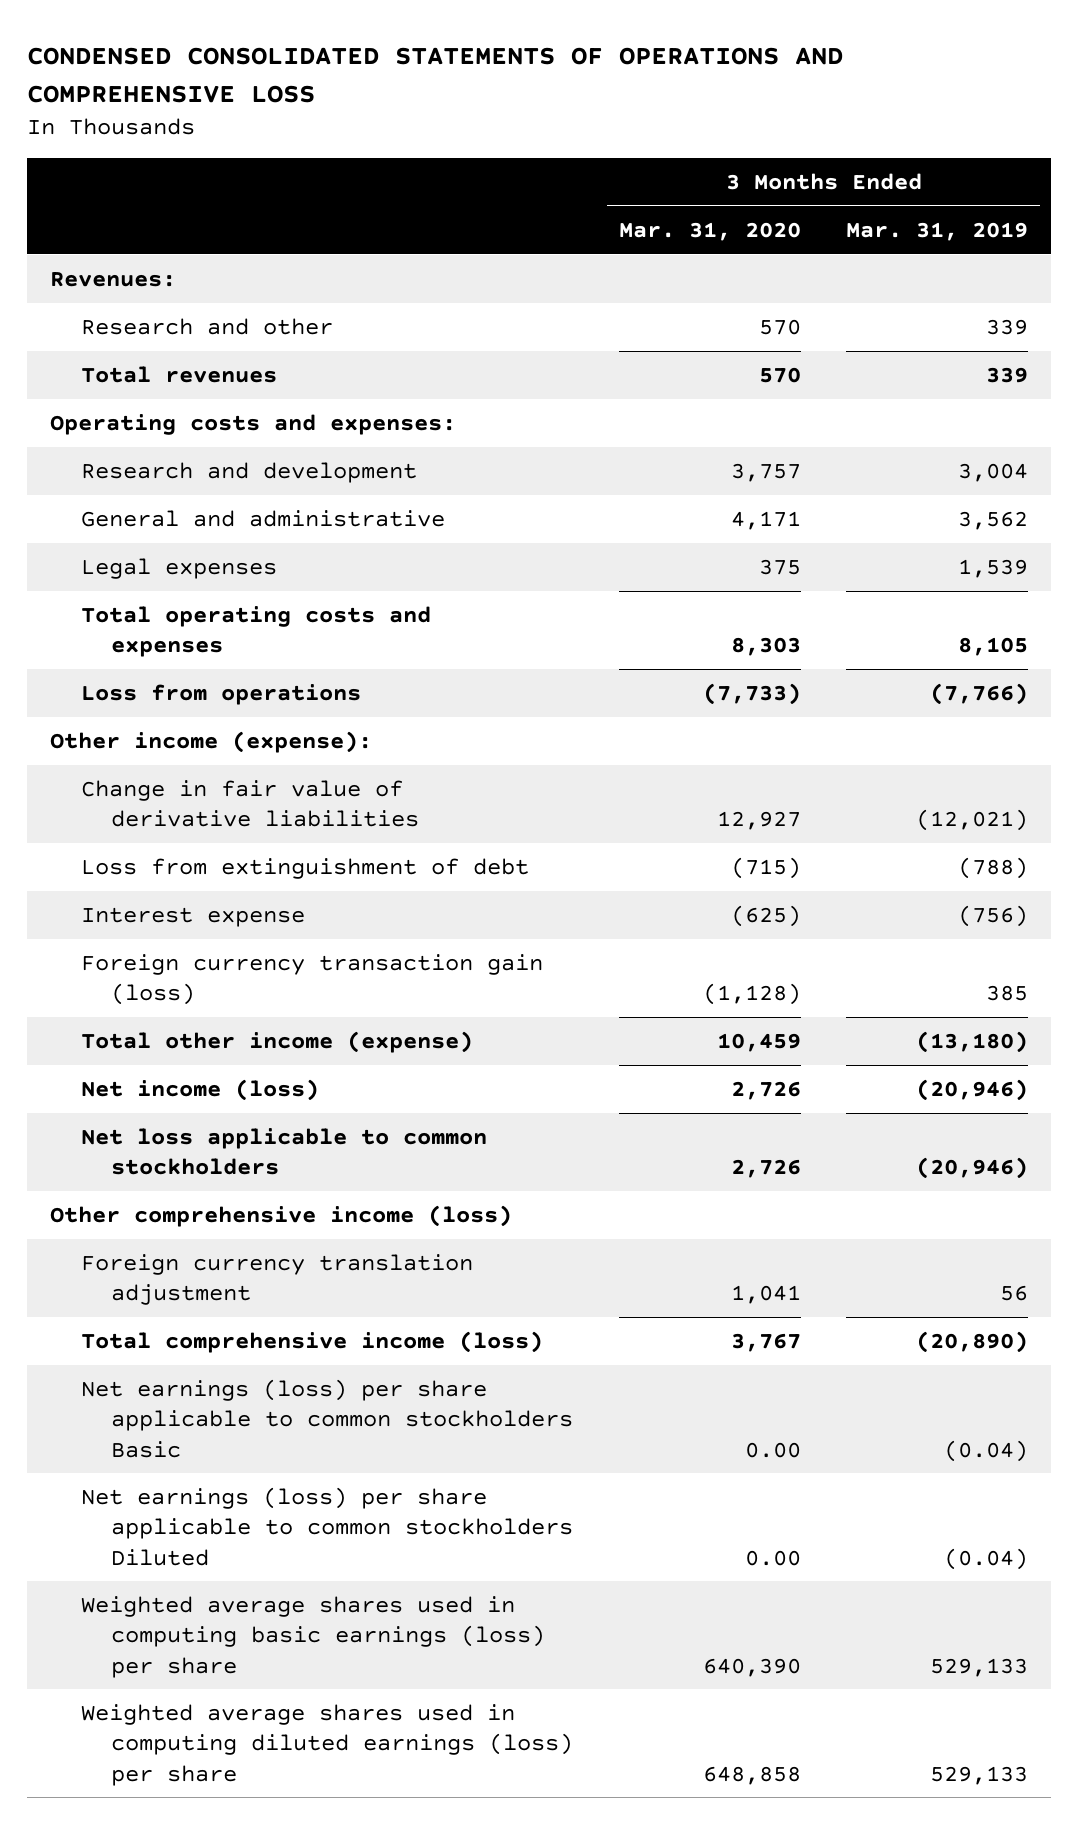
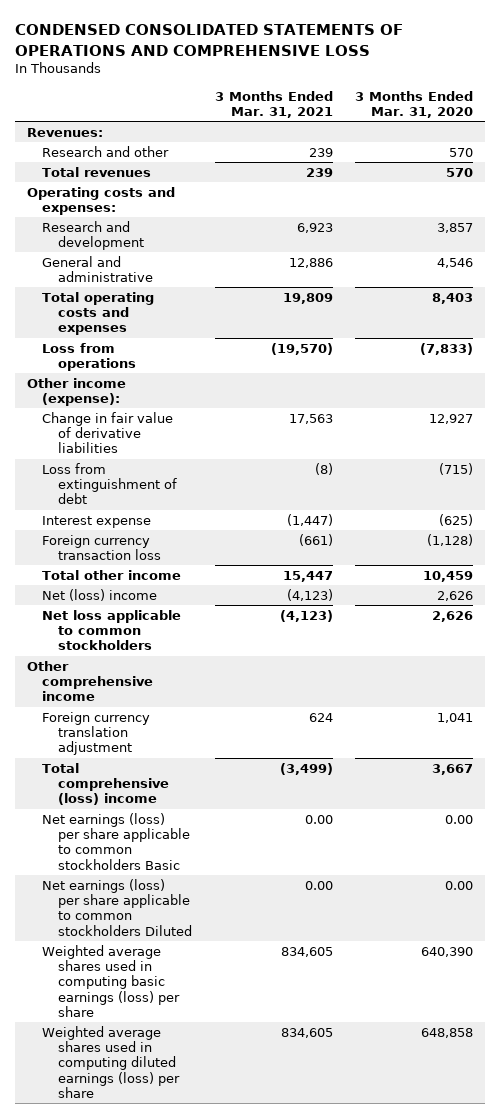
[846,221,1029,241] Mar. 31, 2019 -> none
none -> [214,90,333,118] 3 Months Ended Mar. 31, 2021
[80,557,277,579] Legal expenses -> none
[730,462,801,482] 3,757 -> [437,222,474,233] 3,857
[730,510,801,530] 4,171 -> [437,257,474,268] 4,546
[730,637,801,657] 8,303 -> [432,292,474,304] 8,403
[702,682,801,705] (7,733) -> [420,342,474,355] (7,833)
[80,953,543,1006] Foreign currency transaction gain (loss) -> [42,534,162,561] Foreign currency transaction loss
[80,1030,473,1053] Total other income (expense) -> [42,569,182,580] Total other income
[80,1078,319,1101] Net income (loss) -> [42,588,158,601] Net (loss) income
[730,1080,801,1100] 2,726 -> [437,590,474,601] 2,626
[730,1159,801,1179] 2,726 -> [432,610,474,622] 2,626
[50,1204,513,1227] Other comprehensive income (loss) -> [26,660,154,702] Other comprehensive income
[80,1330,543,1353] Total comprehensive income (loss) -> [42,762,170,806] Total comprehensive (loss) income
[730,1332,801,1352] 3,767 -> [432,763,474,775] 3,667

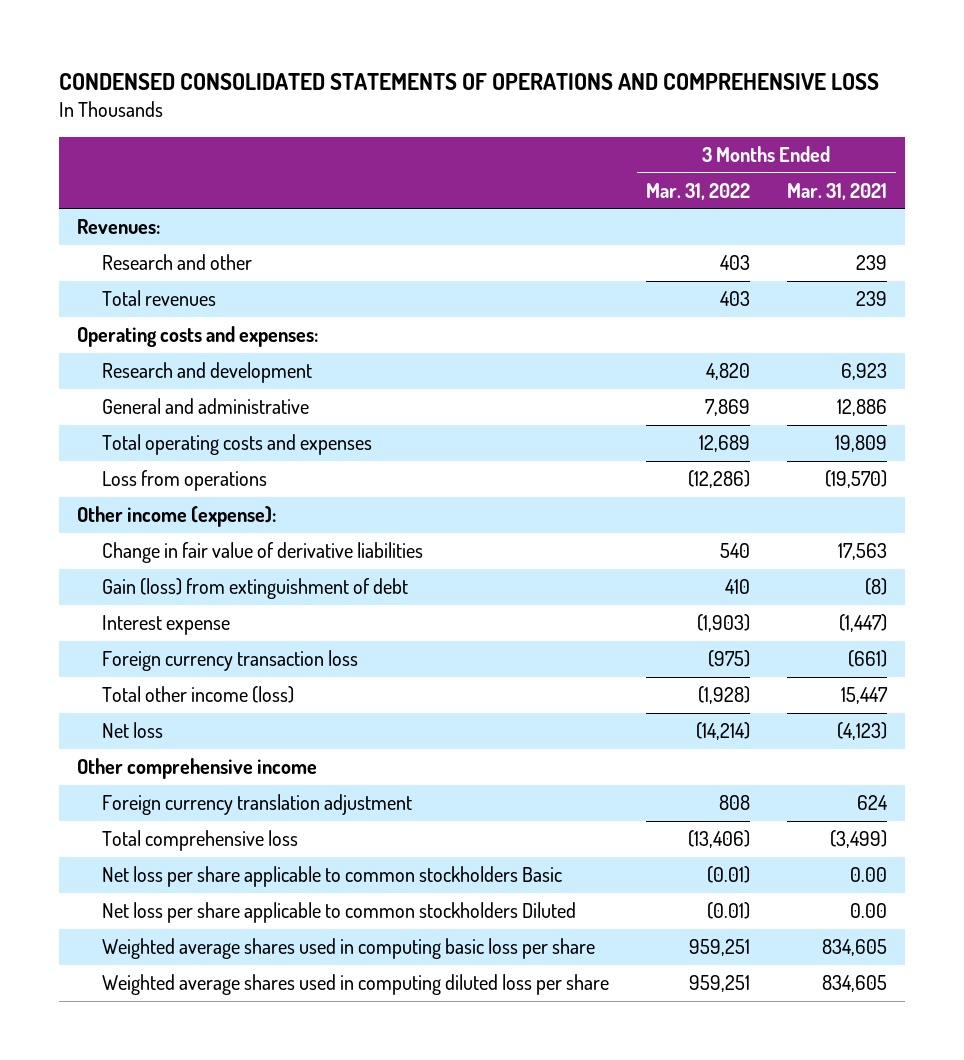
[355,90,474,118] 3 Months Ended Mar. 31, 2020 -> none
none -> [645,182,750,200] Mar. 31, 2022
[42,462,178,505] Loss from extinguishment of debt -> [102,578,409,600] Gain (loss) from extinguishment of debt
[42,609,182,651] Net loss applicable to common stockholders -> none
[42,569,182,580] Total other income -> [102,686,295,704] Total other income (loss)
[42,588,158,601] Net (loss) income -> [102,722,164,739] Net loss
[42,762,170,806] Total comprehensive (loss) income -> [102,830,299,852] Total comprehensive loss
[42,812,191,870] Net earnings (loss) per share applicable to common stockholders Basic -> [102,866,563,888] Net loss per share applicable to common stockholders Basic
[42,878,193,936] Net earnings (loss) per share applicable to common stockholders Diluted -> [102,902,577,924] Net loss per share applicable to common stockholders Diluted
[42,944,181,1018] Weighted average shares used in computing basic earnings (loss) per share -> [102,938,596,960] Weighted average shares used in computing basic loss per share
[42,1025,181,1099] Weighted average shares used in computing diluted earnings (loss) per share -> [102,974,610,996] Weighted average shares used in computing diluted loss per share

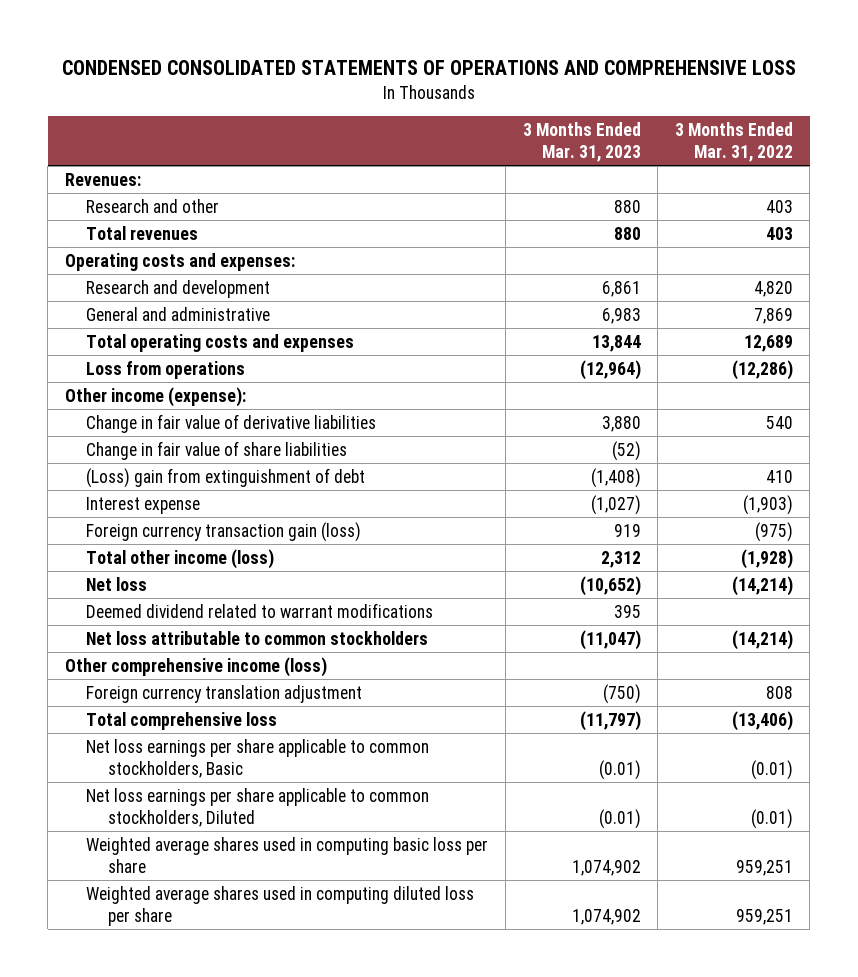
[786,182,887,200] Mar. 31, 2021 -> none
none -> [522,121,641,163] 3 Months Ended Mar. 31, 2023
none -> [86,440,348,460] Change in fair value of share liabilities
[102,578,409,600] Gain (loss) from extinguishment of debt -> [86,467,366,488] (Loss) gain from extinguishment of debt
[102,650,359,672] Foreign currency transaction loss -> [86,521,362,542] Foreign currency transaction gain (loss)
none -> [86,602,434,618] Deemed dividend related to warrant modifications
none -> [86,630,429,645] Net loss attributable to common stockholders
[77,758,318,780] Other comprehensive income -> [64,656,327,677] Other comprehensive income (loss)
[102,866,563,888] Net loss per share applicable to common stockholders Basic -> [86,738,430,778] Net loss earnings per share applicable to common stockholders, Basic
[102,902,577,924] Net loss per share applicable to common stockholders Diluted -> [86,787,430,827] Net loss earnings per share applicable to common stockholders, Diluted

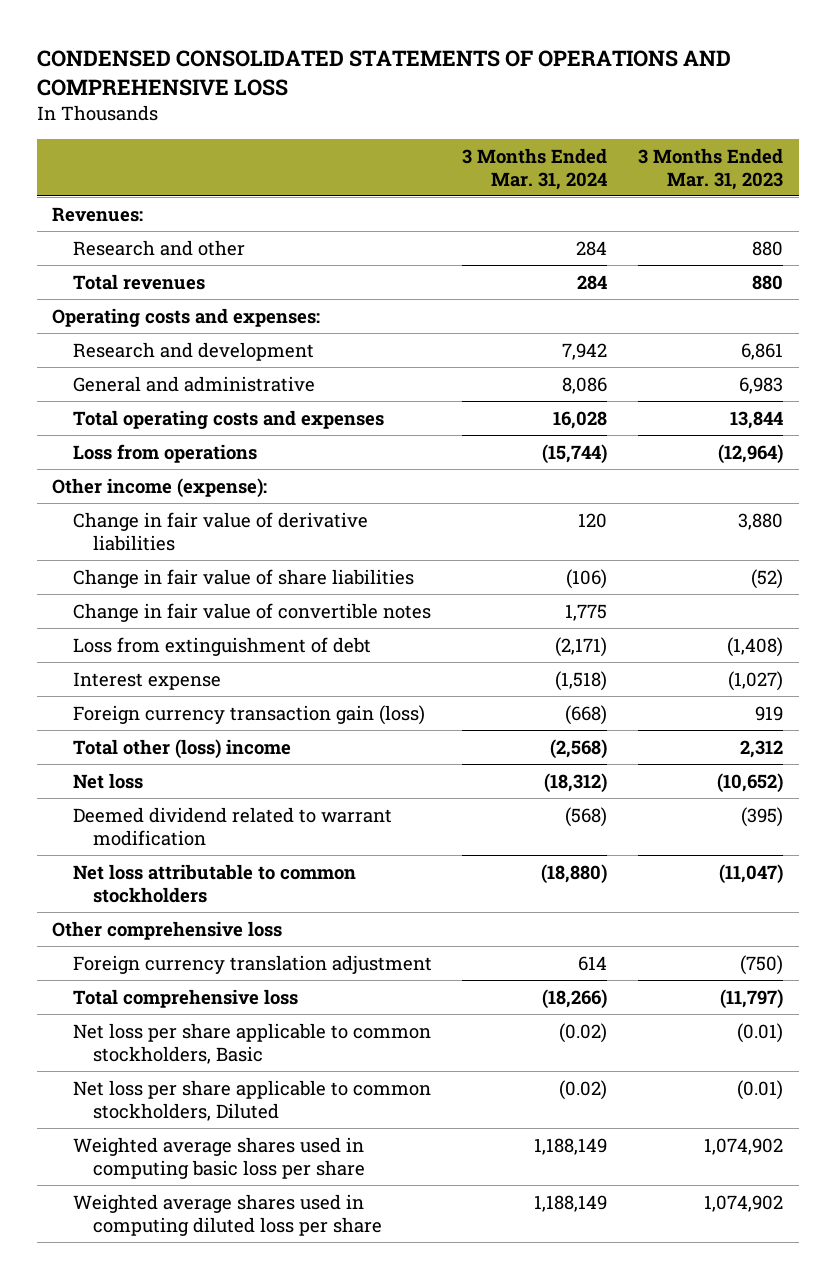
[674,121,793,163] 3 Months Ended Mar. 31, 2022 -> none
none -> [462,147,608,190] 3 Months Ended Mar. 31, 2024
none -> [72,602,431,622] Change in fair value of convertible notes
[86,467,366,488] (Loss) gain from extinguishment of debt -> [72,636,371,656] Loss from extinguishment of debt
[86,548,275,569] Total other income (loss) -> [72,738,291,759] Total other (loss) income
[86,602,434,618] Deemed dividend related to warrant modifications -> [72,806,392,846] Deemed dividend related to warrant modification
[613,604,641,618] 395 -> [741,806,784,827] (395)
[64,656,327,677] Other comprehensive income (loss) -> [52,920,283,940] Other comprehensive loss
[86,738,430,778] Net loss earnings per share applicable to common stockholders, Basic -> [72,1022,431,1064] Net loss per share applicable to common stockholders, Basic
[86,787,430,827] Net loss earnings per share applicable to common stockholders, Diluted -> [72,1079,431,1121] Net loss per share applicable to common stockholders, Diluted

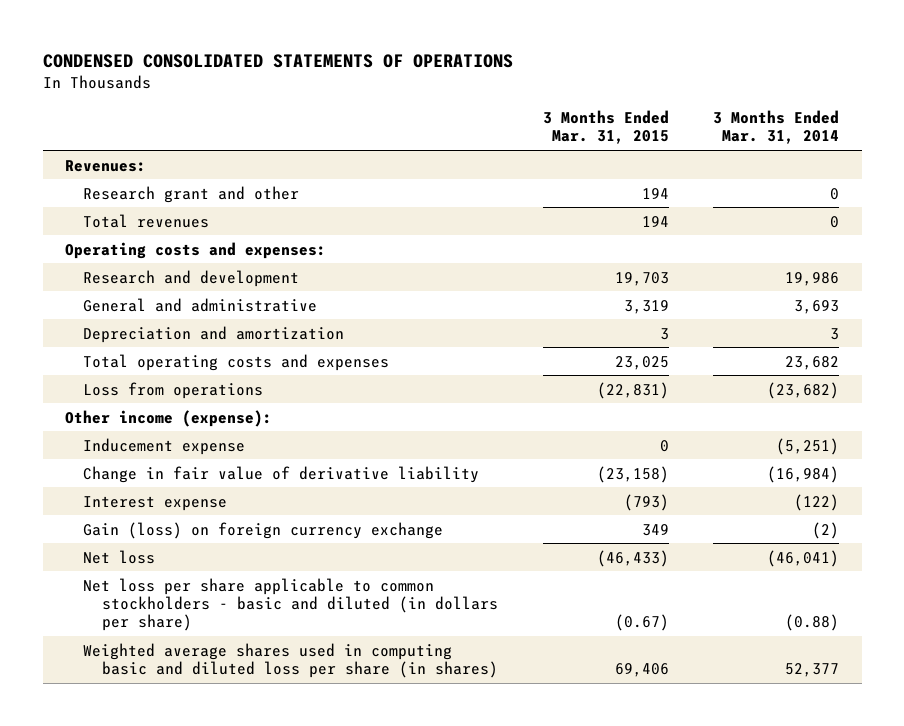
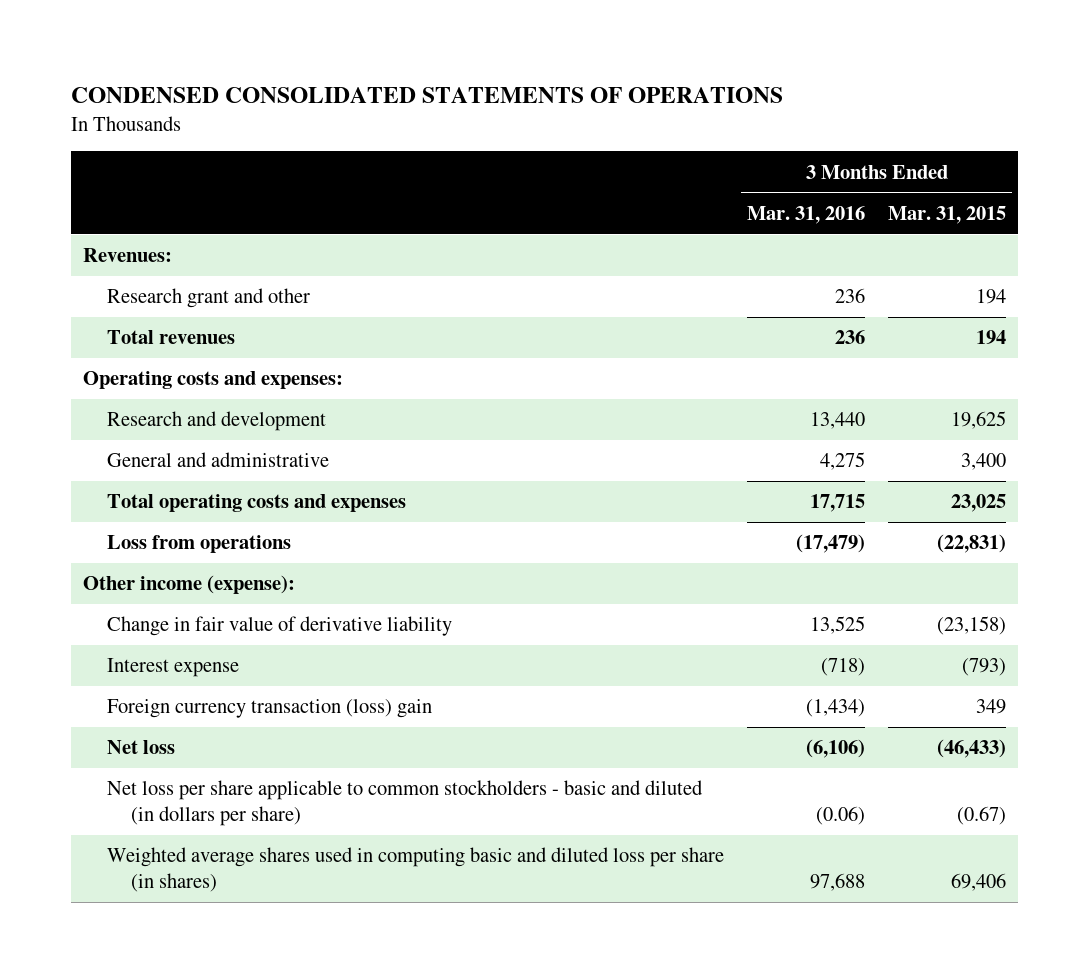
[713,109,840,145] 3 Months Ended Mar. 31, 2014 -> none
none -> [747,205,866,224] Mar. 31, 2016
[83,325,345,343] Depreciation and amortization -> none
[614,271,669,286] 19,703 -> [951,411,1007,430] 19,625
[623,299,669,314] 3,319 -> [961,453,1007,471] 3,400
[83,437,246,455] Inducement expense -> none
[83,521,444,539] Gain (loss) on foreign currency exchange -> [106,699,432,719] Foreign currency transaction (loss) gain

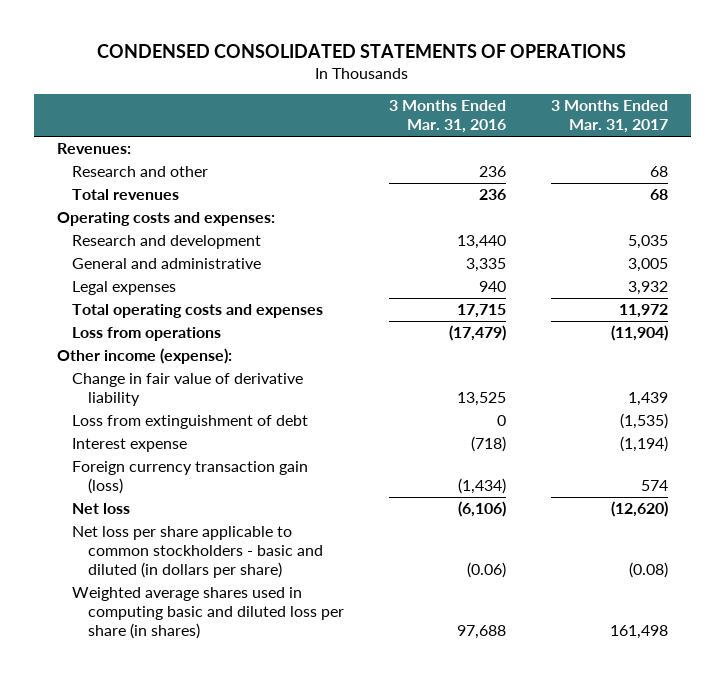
[888,205,1007,224] Mar. 31, 2015 -> none
none -> [551,100,669,134] 3 Months Ended Mar. 31, 2017
[106,288,310,309] Research grant and other -> [72,166,209,178] Research and other
[820,452,866,471] 4,275 -> [466,258,507,273] 3,335
none -> [72,281,177,296] Legal expenses
none -> [72,415,309,430] Loss from extinguishment of debt
[106,699,432,719] Foreign currency transaction (loss) gain -> [72,461,309,494] Foreign currency transaction gain (loss)

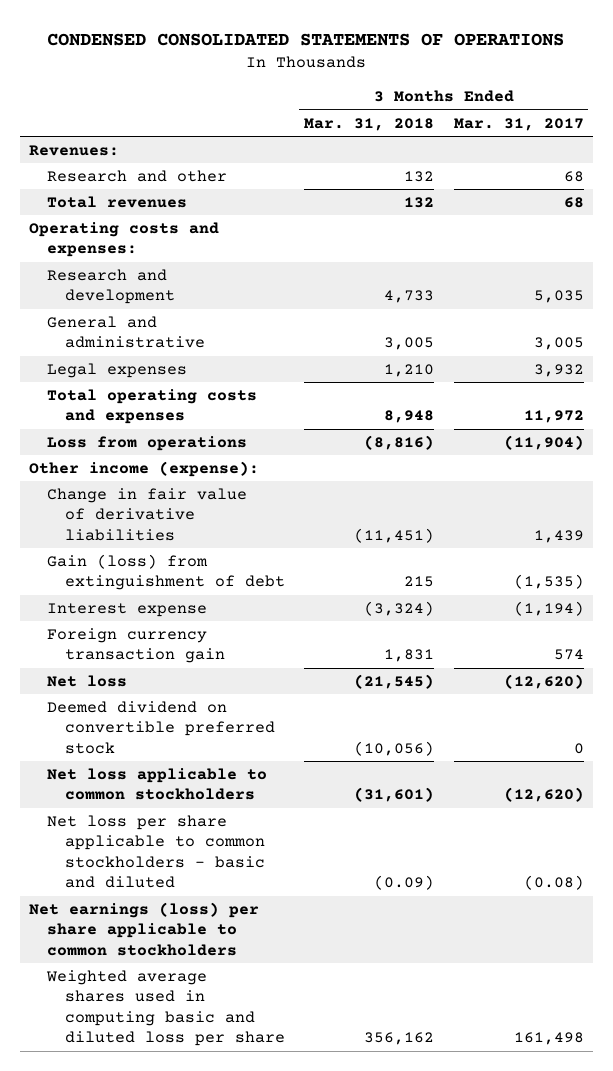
[389,100,507,134] 3 Months Ended Mar. 31, 2016 -> none
none -> [304,117,435,131] Mar. 31, 2018
[72,373,304,406] Change in fair value of derivative liability -> [46,487,247,541] Change in fair value of derivative liabilities
[72,415,309,430] Loss from extinguishment of debt -> [46,553,285,591] Gain (loss) from extinguishment of debt
[72,461,309,494] Foreign currency transaction gain (loss) -> [46,627,225,664] Foreign currency transaction gain
none -> [46,700,275,754] Deemed dividend on convertible preferred stock
none -> [46,767,267,801] Net loss applicable to common stockholders
[72,526,324,578] Net loss per share applicable to common stockholders - basic and diluted (in dollars per share) -> [46,814,265,889] Net loss per share applicable to common stockholders - basic and diluted
none -> [29,901,260,956] Net earnings (loss) per share applicable to common stockholders
[72,587,345,639] Weighted average shares used in computing basic and diluted loss per share (in shares) -> [45,969,285,1047] Weighted average shares used in computing basic and diluted loss per share

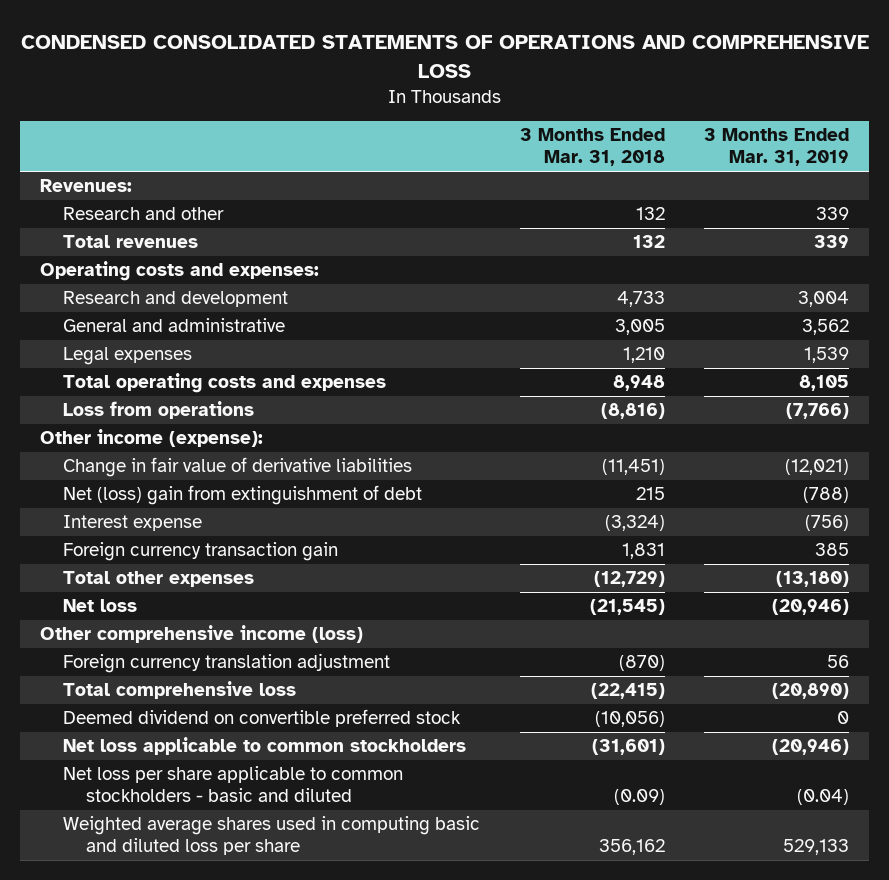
[47,33,565,47] CONDENSED CONSOLIDATED STATEMENTS OF OPERATIONS -> [20,34,869,78] CONDENSED CONSOLIDATED STATEMENTS OF OPERATIONS AND COMPREHENSIVE LOSS
[453,117,584,131] Mar. 31, 2017 -> none
none -> [704,128,850,167] 3 Months Ended Mar. 31, 2019
[46,553,285,591] Gain (loss) from extinguishment of debt -> [63,485,423,506] Net (loss) gain from extinguishment of debt
none -> [63,571,255,588] Total other expenses
none -> [40,625,364,644] Other comprehensive income (loss)
none -> [63,653,391,674] Foreign currency translation adjustment
none -> [63,681,297,700] Total comprehensive loss
[29,901,260,956] Net earnings (loss) per share applicable to common stockholders -> none

